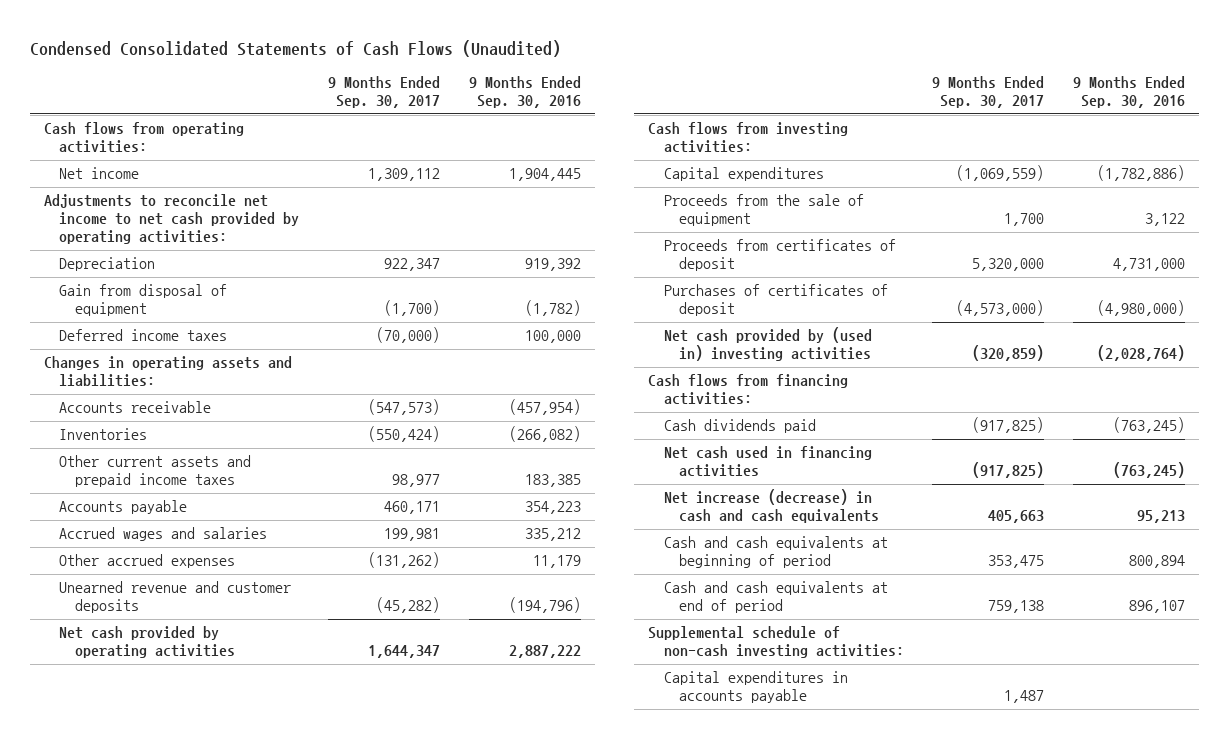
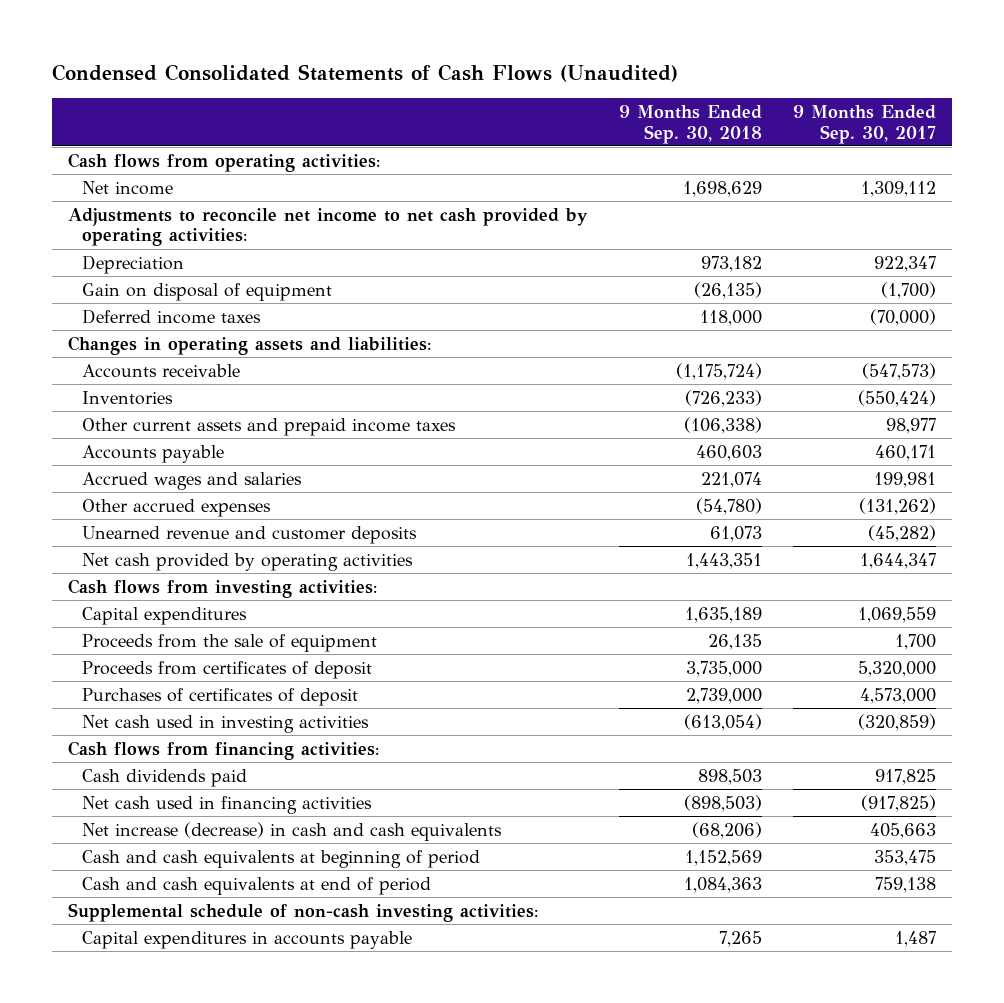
[468,76,581,109] 9 Months Ended Sep. 30, 2016 -> none
none -> [618,104,762,144] 9 Months Ended Sep. 30, 2018
[59,284,228,317] Gain from disposal of equipment -> [82,282,333,301] Gain on disposal of equipment
[956,165,1045,182] (1,069,559) -> [858,606,937,623] 1,069,559
[956,300,1045,317] (4,573,000) -> [860,687,937,704] 4,573,000
[663,327,872,362] Net cash provided by (used in) investing activities -> [82,714,370,733] Net cash used in investing activities
[972,417,1045,434] (917,825) -> [875,768,937,785] 917,825

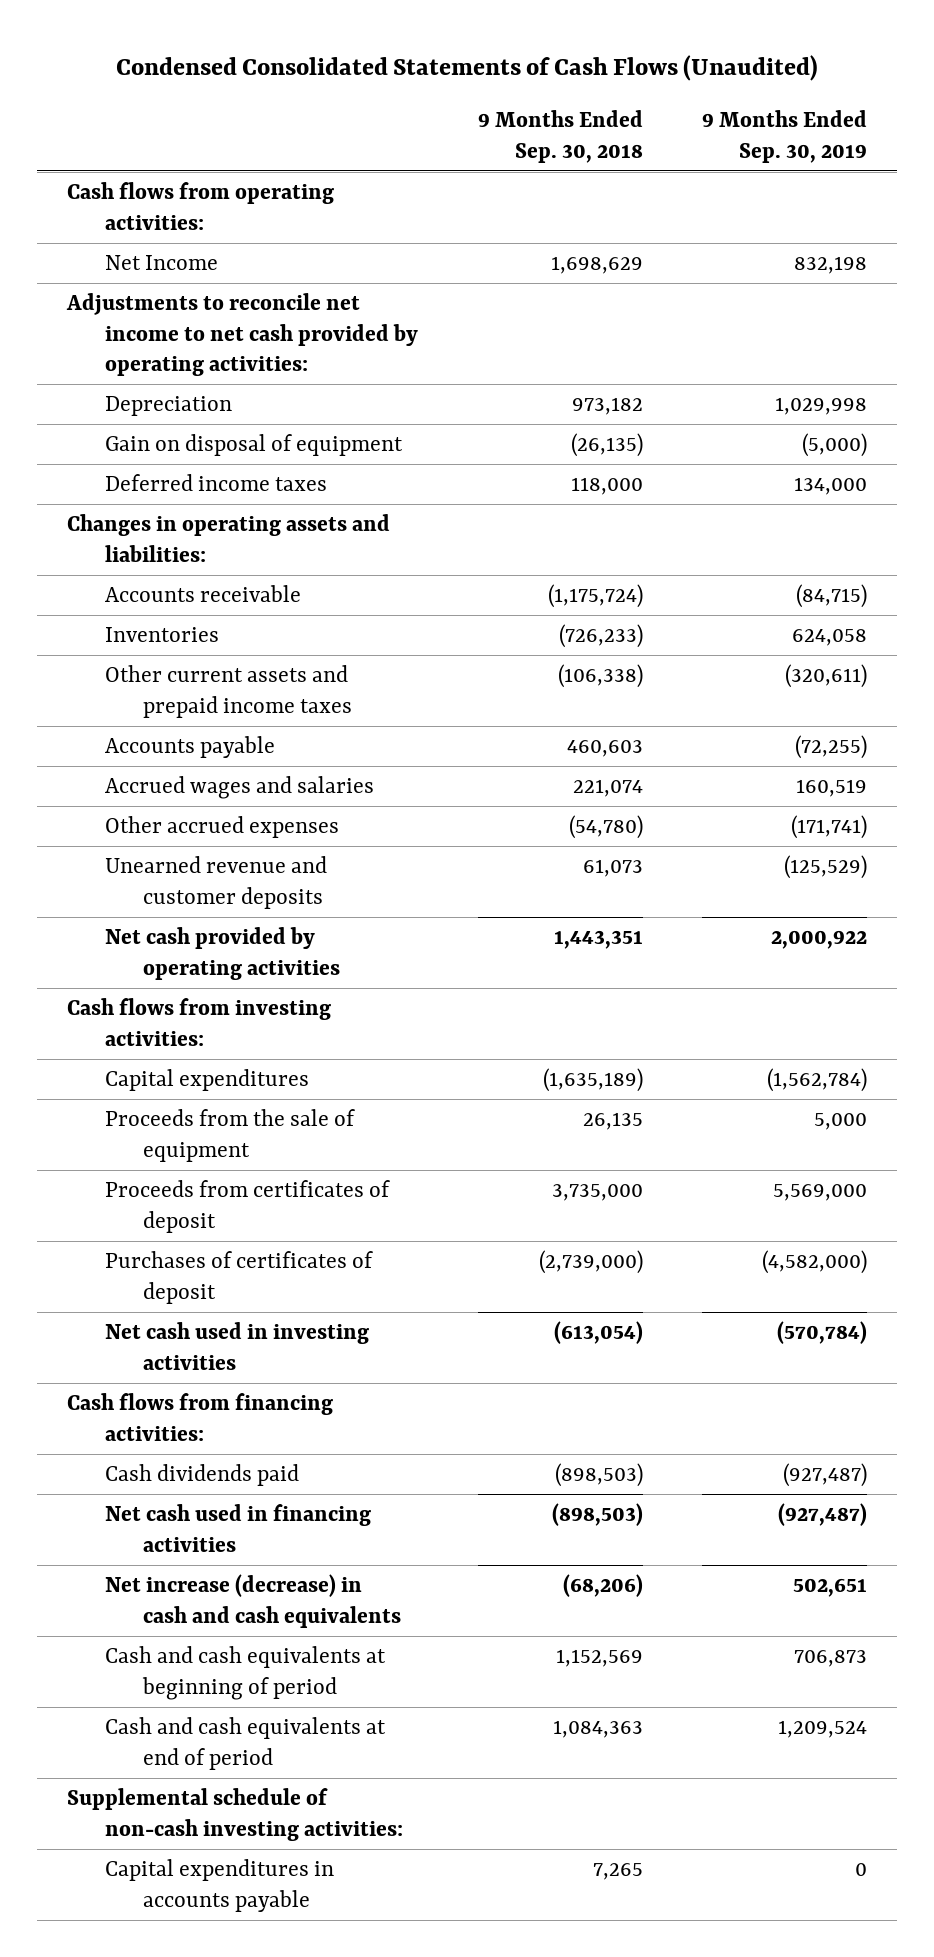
[793,104,937,144] 9 Months Ended Sep. 30, 2017 -> none
none -> [702,109,868,163] 9 Months Ended Sep. 30, 2019
[82,180,174,195] Net income -> [104,254,218,270] Net Income
[684,606,762,623] 1,635,189 -> [542,1067,643,1092] (1,635,189)
[685,687,762,704] 2,739,000 -> [538,1249,643,1274] (2,739,000)
[697,768,762,785] 898,503 -> [554,1462,643,1487] (898,503)

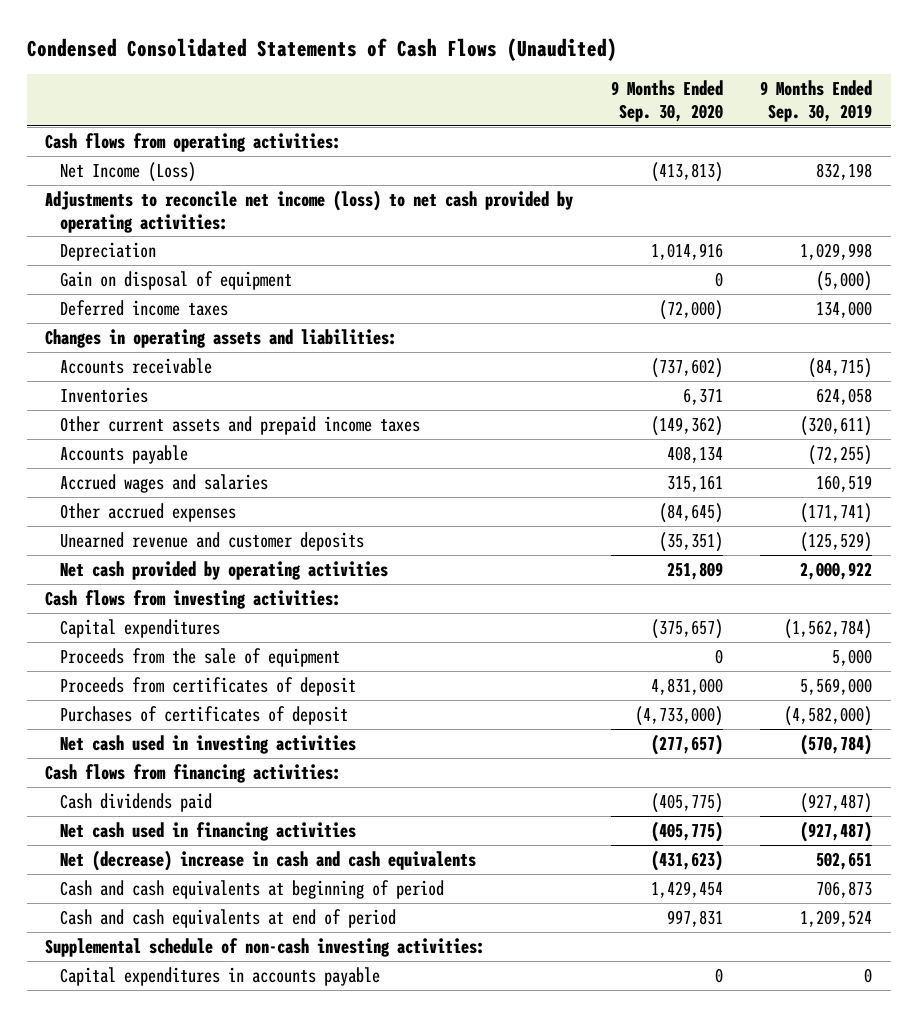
[477,109,643,163] 9 Months Ended Sep. 30, 2018 -> none
none -> [610,80,723,123] 9 Months Ended Sep. 30, 2020
[104,254,218,270] Net Income -> [60,161,197,182] Net Income (Loss)
[66,292,418,377] Adjustments to reconcile net income to net cash provided by operating activities: -> [45,189,574,233] Adjustments to reconcile net income (loss) to net cash provided by operating activities:
[104,1573,401,1628] Net increase (decrease) in cash and cash equivalents -> [60,849,477,871] Net (decrease) increase in cash and cash equivalents

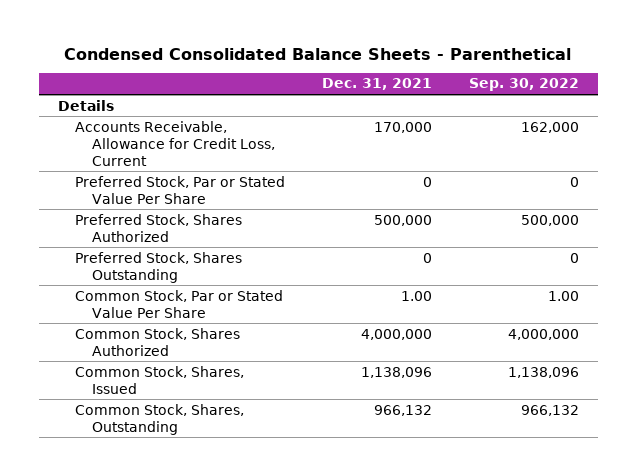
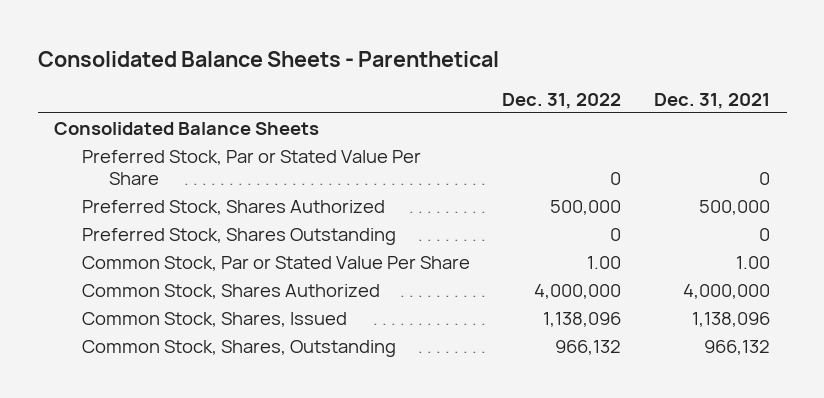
[64,47,572,60] Condensed Consolidated Balance Sheets - Parenthetical -> [37,50,499,67] Consolidated Balance Sheets - Parenthetical
[469,78,580,92] Sep. 30, 2022 -> none
none -> [502,92,622,109] Dec. 31, 2022
[57,99,114,111] Details -> none
[74,120,275,166] Accounts Receivable, Allowance for Credit Loss, Current -> none
none -> [54,121,320,135] Consolidated Balance Sheets

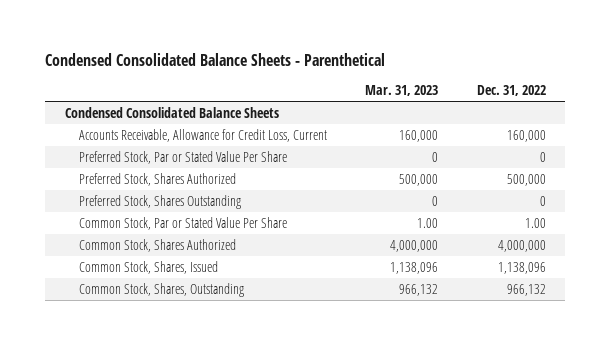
[37,50,499,67] Consolidated Balance Sheets - Parenthetical -> [45,53,386,67] Condensed Consolidated Balance Sheets - Parenthetical
[654,92,771,109] Dec. 31, 2021 -> none
none -> [365,85,439,97] Mar. 31, 2023
[54,121,320,135] Consolidated Balance Sheets -> [64,106,279,118] Condensed Consolidated Balance Sheets
none -> [78,128,327,142] Accounts Receivable, Allowance for Credit Loss, Current

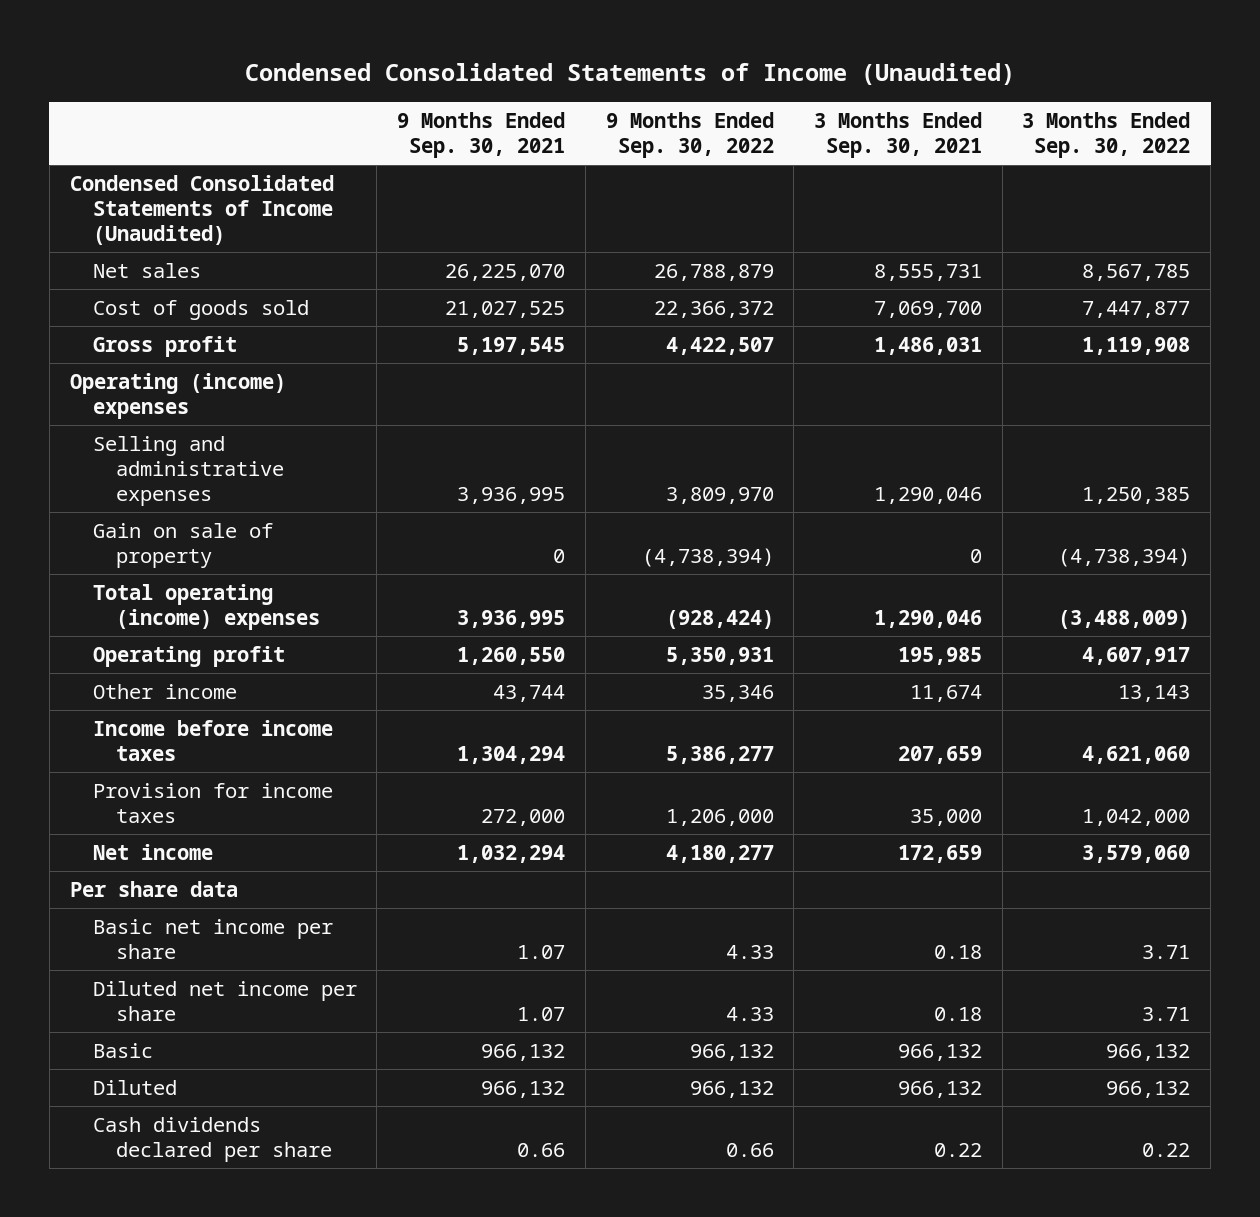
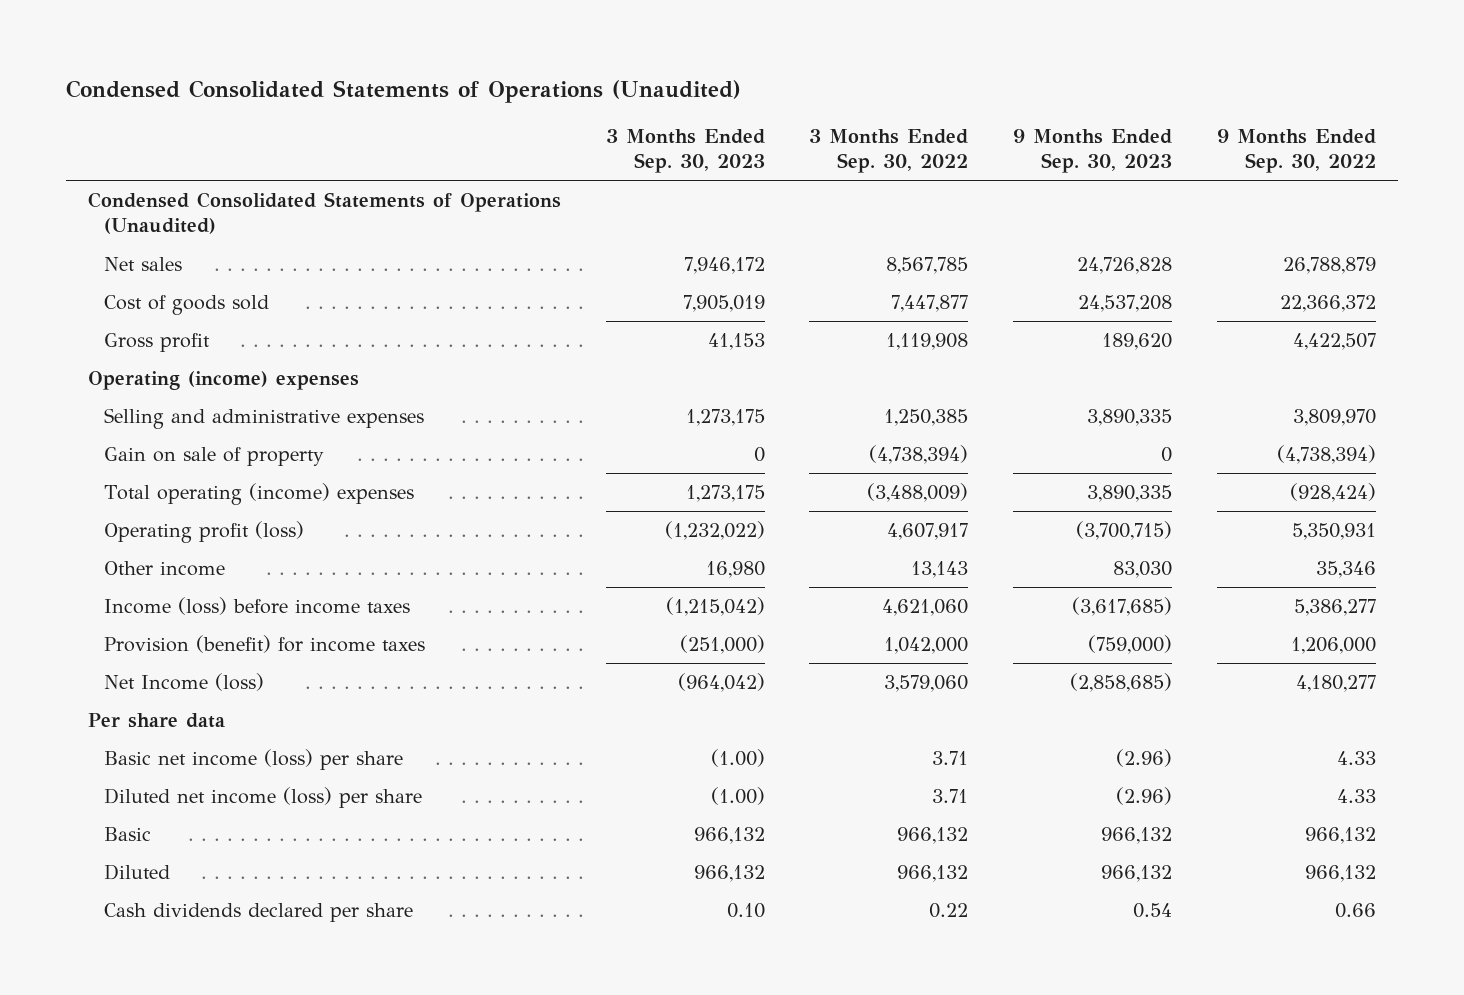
[245,63,1016,86] Condensed Consolidated Statements of Income (Unaudited) -> [66,79,742,103] Condensed Consolidated Statements of Operations (Unaudited)
[397,111,566,159] 9 Months Ended Sep. 30, 2021 -> none
[813,111,982,159] 3 Months Ended Sep. 30, 2021 -> none
none -> [605,128,765,174] 3 Months Ended Sep. 30, 2023
none -> [1013,128,1173,174] 9 Months Ended Sep. 30, 2023
[69,174,334,246] Condensed Consolidated Statements of Income (Unaudited) -> [88,192,562,235] Condensed Consolidated Statements of Operations (Unaudited)
[92,645,285,667] Operating profit -> [103,521,304,544] Operating profit (loss)
[92,719,333,762] Income before income taxes -> [103,597,410,616] Income (loss) before income taxes
[92,782,333,824] Provision for income taxes -> [103,635,425,654] Provision (benefit) for income taxes
[92,843,213,860] Net income -> [103,673,264,692] Net Income (loss)
[92,918,333,960] Basic net income per share -> [103,749,403,771] Basic net income (loss) per share
[92,980,357,1022] Diluted net income per share -> [103,787,422,809] Diluted net income (loss) per share

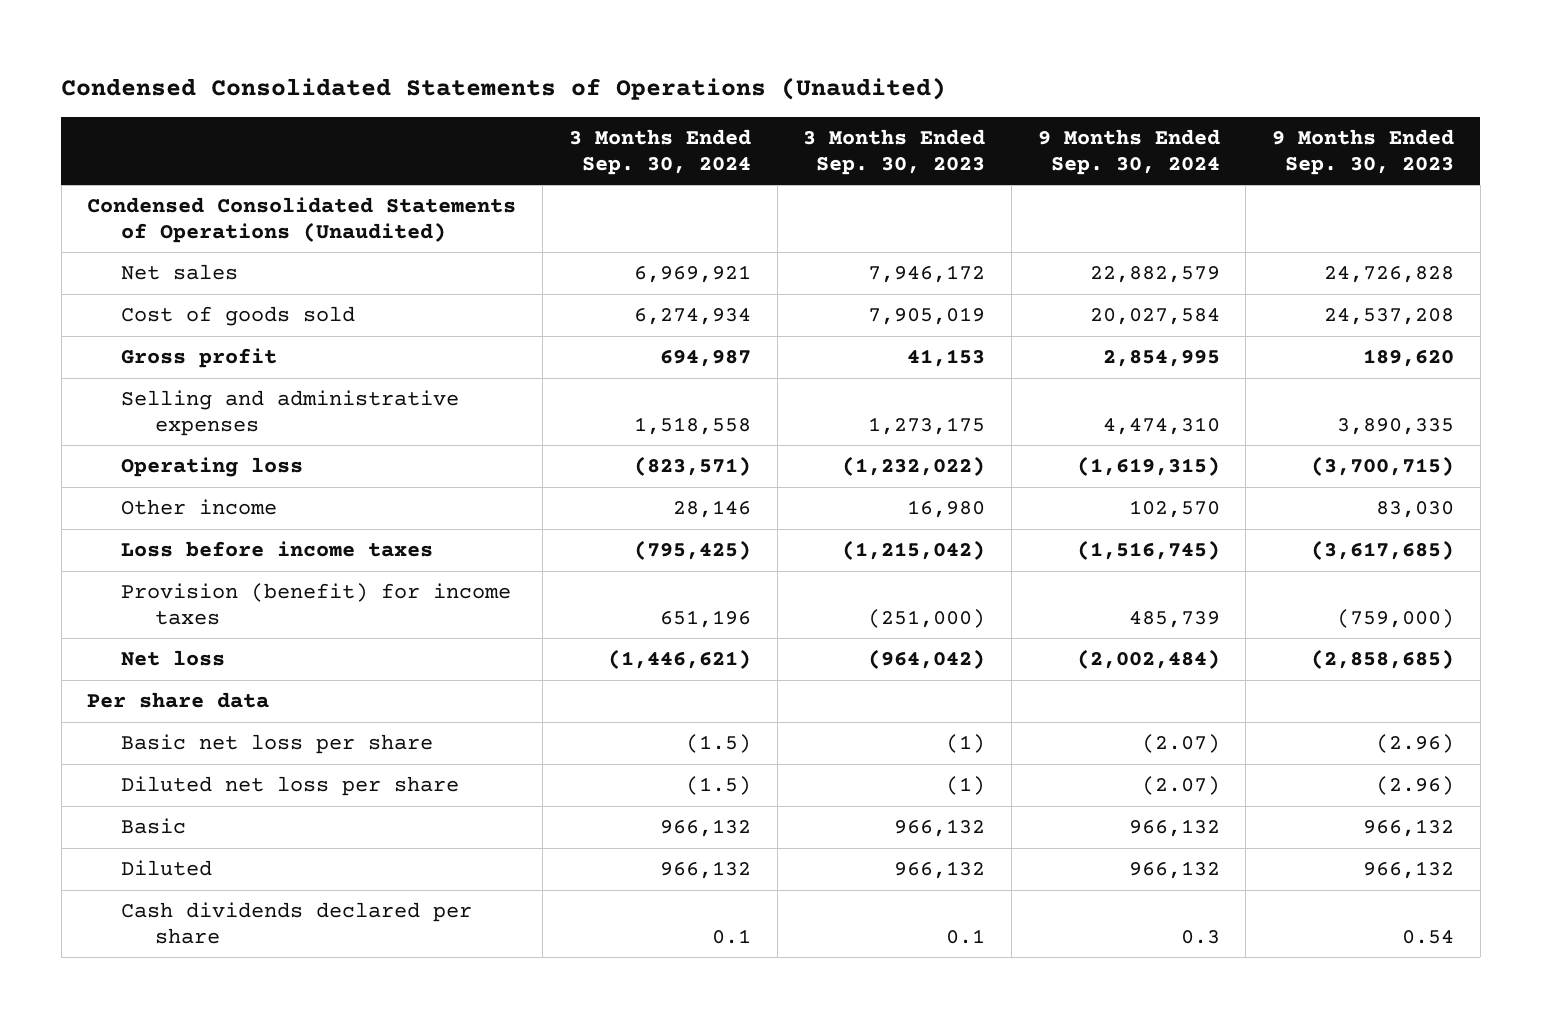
[809,128,969,174] 3 Months Ended Sep. 30, 2022 -> none
[1216,128,1376,174] 9 Months Ended Sep. 30, 2022 -> none
none -> [568,129,751,175] 3 Months Ended Sep. 30, 2024
none -> [1037,129,1220,175] 9 Months Ended Sep. 30, 2024
[88,371,360,391] Operating (income) expenses -> none
[103,447,324,467] Gain on sale of property -> none
[103,483,414,506] Total operating (income) expenses -> none
[103,521,304,544] Operating profit (loss) -> [121,457,304,478] Operating loss
[103,597,410,616] Income (loss) before income taxes -> [121,541,434,558] Loss before income taxes
[103,673,264,692] Net Income (loss) -> [121,650,226,667] Net loss
[103,749,403,771] Basic net income (loss) per share -> [121,734,434,755] Basic net loss per share
[710,749,765,768] (1.00) -> [946,734,986,754] (1)
[103,787,422,809] Diluted net income (loss) per share -> [121,776,460,797] Diluted net loss per share
[710,787,765,806] (1.00) -> [946,776,986,796] (1)
[726,903,765,919] 0.10 -> [946,928,986,944] 0.1

